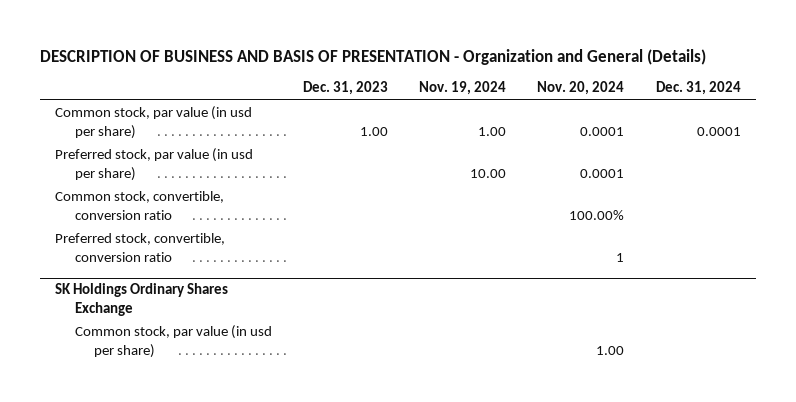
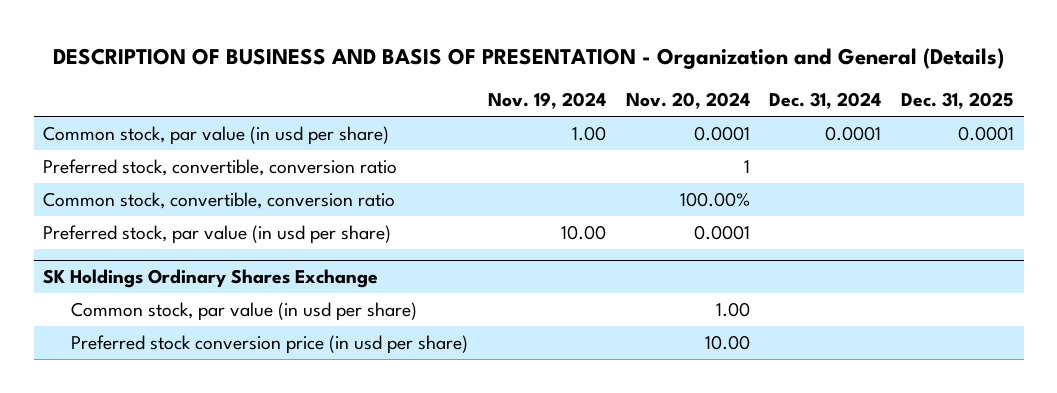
[302,81,388,96] Dec. 31, 2023 -> none
none -> [900,92,1014,110] Dec. 31, 2025
[55,191,225,220] Common stock, convertible, conversion ratio -> [43,191,396,209] Common stock, convertible, conversion ratio
[55,148,254,181] Preferred stock, par value (in usd per share) -> [43,224,392,244] Preferred stock, par value (in usd per share)
none -> [71,334,469,354] Preferred stock conversion price (in usd per share)

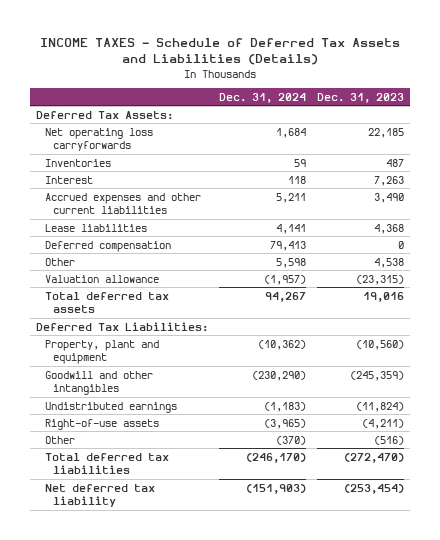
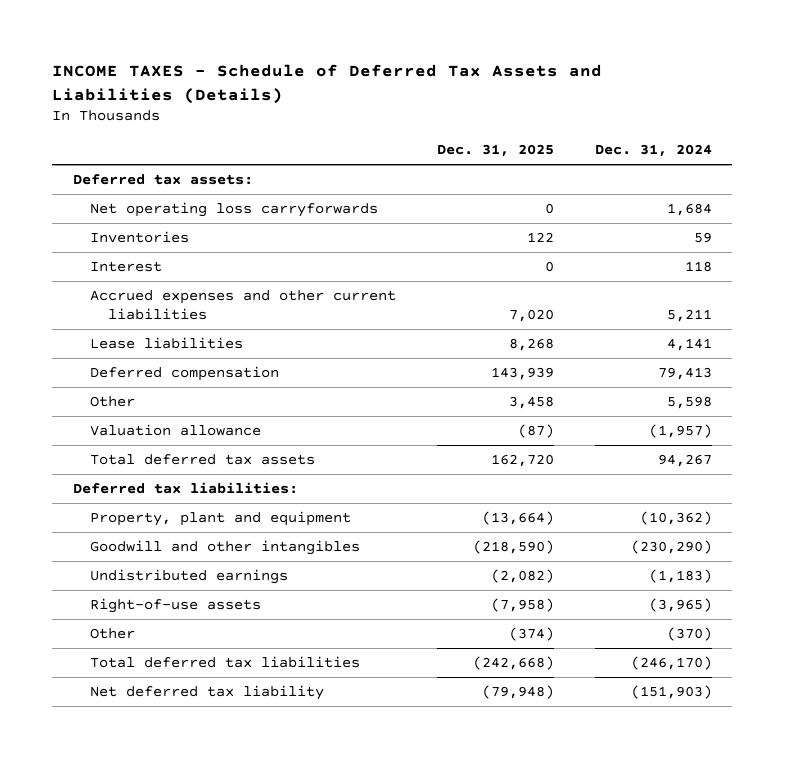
[317,92,405,103] Dec. 31, 2023 -> none
none -> [437,144,555,158] Dec. 31, 2025
[35,110,173,120] Deferred Tax Assets: -> [72,173,253,185] Deferred tax assets:
[35,321,208,332] Deferred Tax Liabilities: -> [72,481,298,494] Deferred tax liabilities:

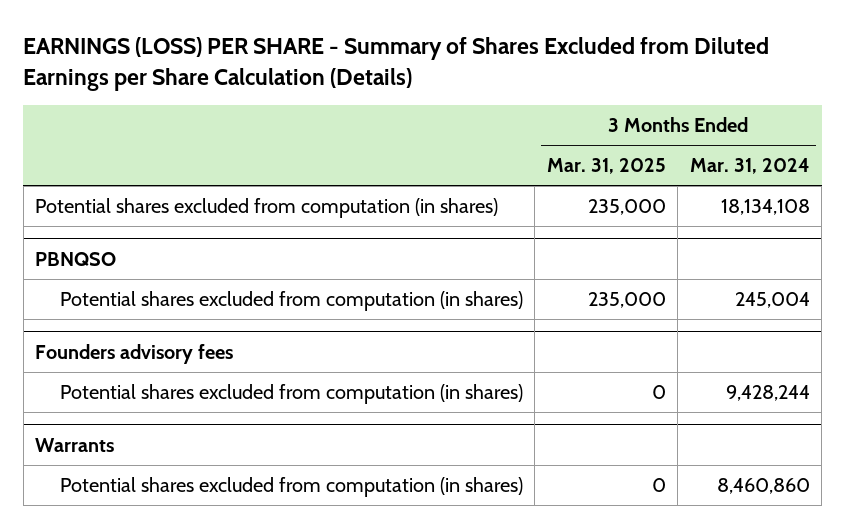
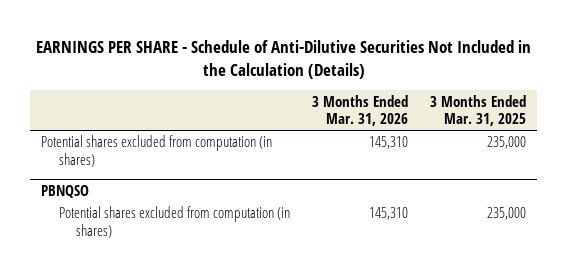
[23,37,770,92] EARNINGS (LOSS) PER SHARE - Summary of Shares Excluded from Diluted Earnings per Share Calculation (Details) -> [35,40,531,79] EARNINGS PER SHARE - Schedule of Anti-Dilutive Securities Not Included in the Calculation (Details)
[689,158,810,175] Mar. 31, 2024 -> none
none -> [311,94,408,127] 3 Months Ended Mar. 31, 2026
[35,343,234,364] Founders advisory fees -> none
[59,383,523,404] Potential shares excluded from computation (in shares) -> none
[35,437,115,452] Warrants -> none
[59,476,523,497] Potential shares excluded from computation (in shares) -> none

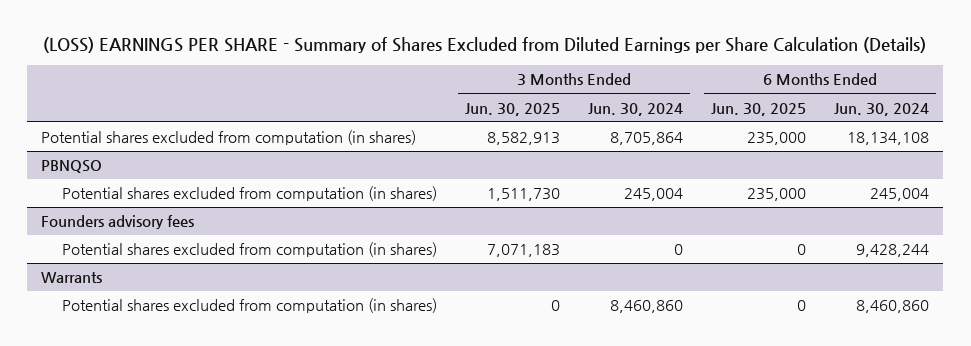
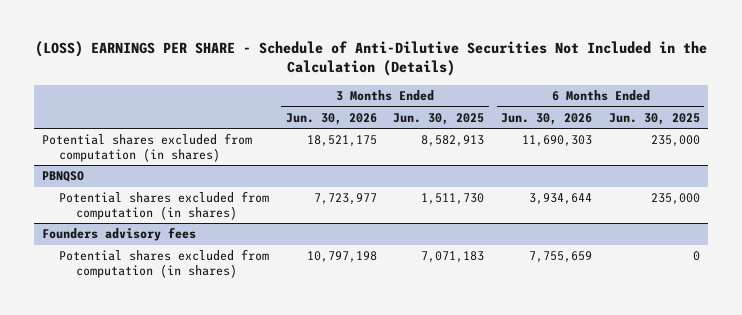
[43,37,927,54] (LOSS) EARNINGS PER SHARE - Summary of Shares Excluded from Diluted Earnings per Share Calculation (Details) -> [35,41,708,77] (LOSS) EARNINGS PER SHARE - Schedule of Anti-Dilutive Securities Not Included in the Calculation (Details)
[588,102,684,116] Jun. 30, 2024 -> none
[834,102,930,116] Jun. 30, 2024 -> none
none -> [285,112,377,125] Jun. 30, 2026
none -> [501,112,593,125] Jun. 30, 2026
[41,272,103,284] Warrants -> none
[62,298,438,314] Potential shares excluded from computation (in shares) -> none

